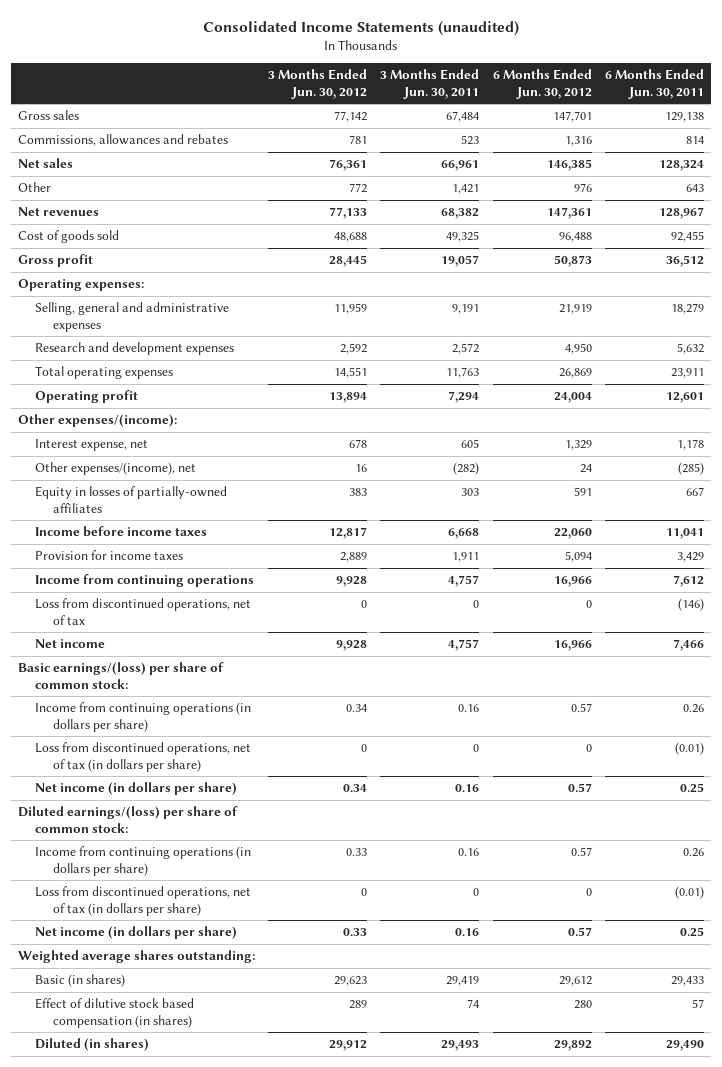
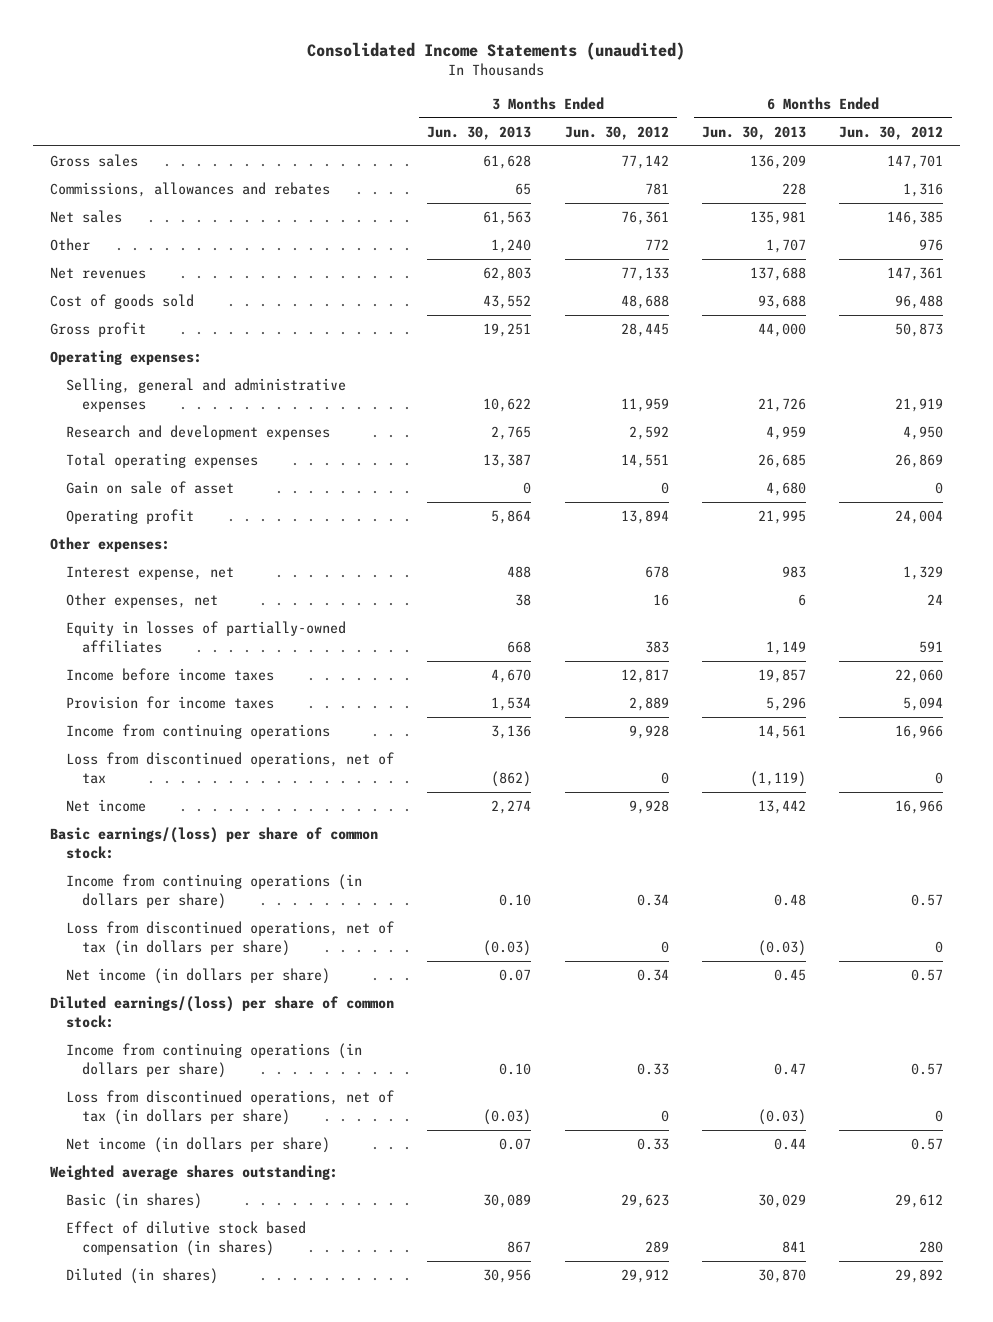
[380,68,480,99] 3 Months Ended Jun. 30, 2011 -> none
[605,68,705,99] 6 Months Ended Jun. 30, 2011 -> none
none -> [427,125,532,140] Jun. 30, 2013
none -> [701,125,806,140] Jun. 30, 2013
none -> [66,481,235,495] Gain on sale of asset
[17,414,177,428] Other expenses/(income): -> [49,537,170,553] Other expenses:
[35,462,197,476] Other expenses/(income), net -> [66,593,219,609] Other expenses, net

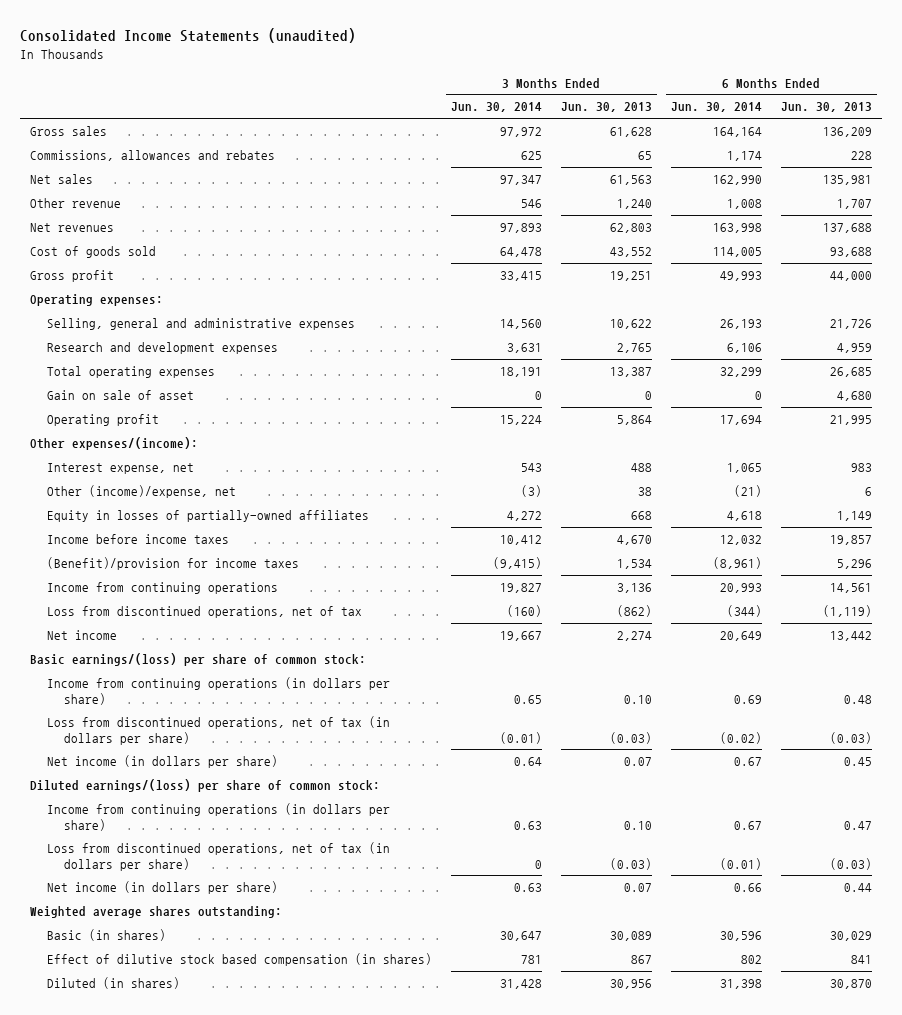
[564,125,669,140] Jun. 30, 2012 -> none
[839,125,944,140] Jun. 30, 2012 -> none
none -> [450,102,542,113] Jun. 30, 2014
none -> [670,102,762,113] Jun. 30, 2014
[49,238,90,252] Other -> [29,198,121,209] Other revenue
[49,537,170,553] Other expenses: -> [29,437,198,451] Other expenses/(income):
[66,593,219,609] Other expenses, net -> [46,485,236,499] Other (income)/expense, net
[66,696,275,710] Provision for income taxes -> [46,557,299,571] (Benefit)/provision for income taxes

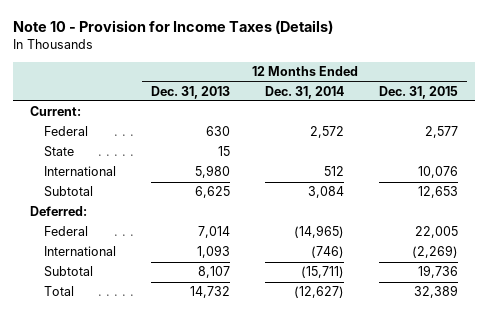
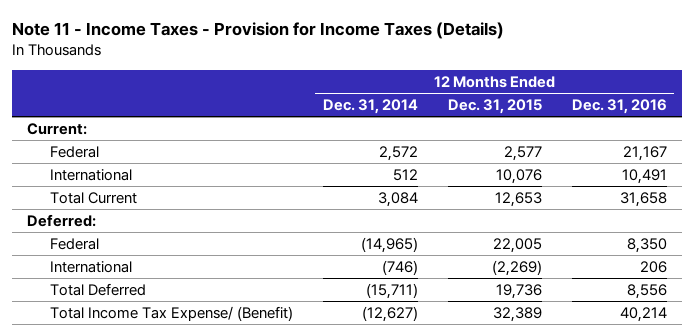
[12,20,333,35] Note 10 - Provision for Income Taxes (Details) -> [12,22,505,40] Note 11 - Income Taxes - Provision for Income Taxes (Details)
[151,85,231,99] Dec. 31, 2013 -> none
none -> [571,98,667,114] Dec. 31, 2016
[44,146,75,158] State -> none
[44,186,94,198] Subtotal -> [49,191,137,204] Total Current
[44,266,94,278] Subtotal -> [49,282,146,296] Total Deferred
[44,286,75,297] Total -> [49,305,293,321] Total Income Tax Expense/ (Benefit)

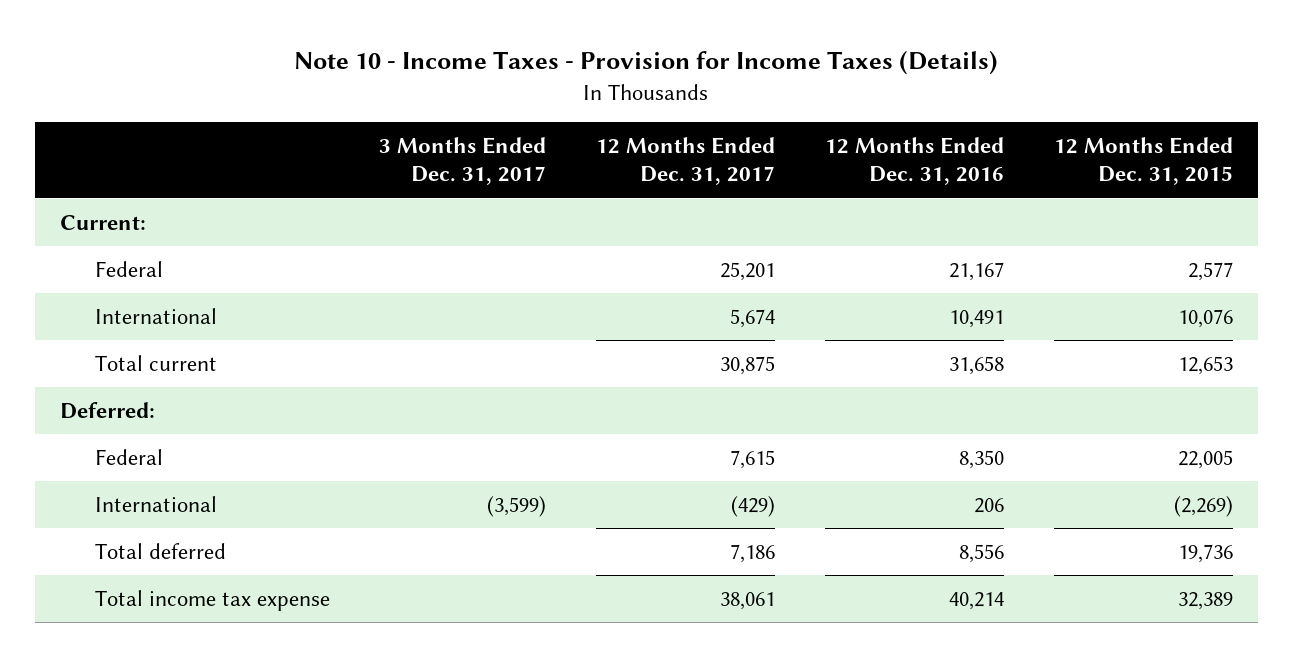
[12,22,505,40] Note 11 - Income Taxes - Provision for Income Taxes (Details) -> [294,50,999,76] Note 10 - Income Taxes - Provision for Income Taxes (Details)
[322,98,418,114] Dec. 31, 2014 -> none
none -> [379,136,547,186] 3 Months Ended Dec. 31, 2017
none -> [596,136,776,186] 12 Months Ended Dec. 31, 2017
[49,191,137,204] Total Current -> [94,354,217,371] Total current
[49,282,146,296] Total Deferred -> [94,542,226,559] Total deferred
[49,305,293,321] Total Income Tax Expense/ (Benefit) -> [94,589,330,611] Total income tax expense

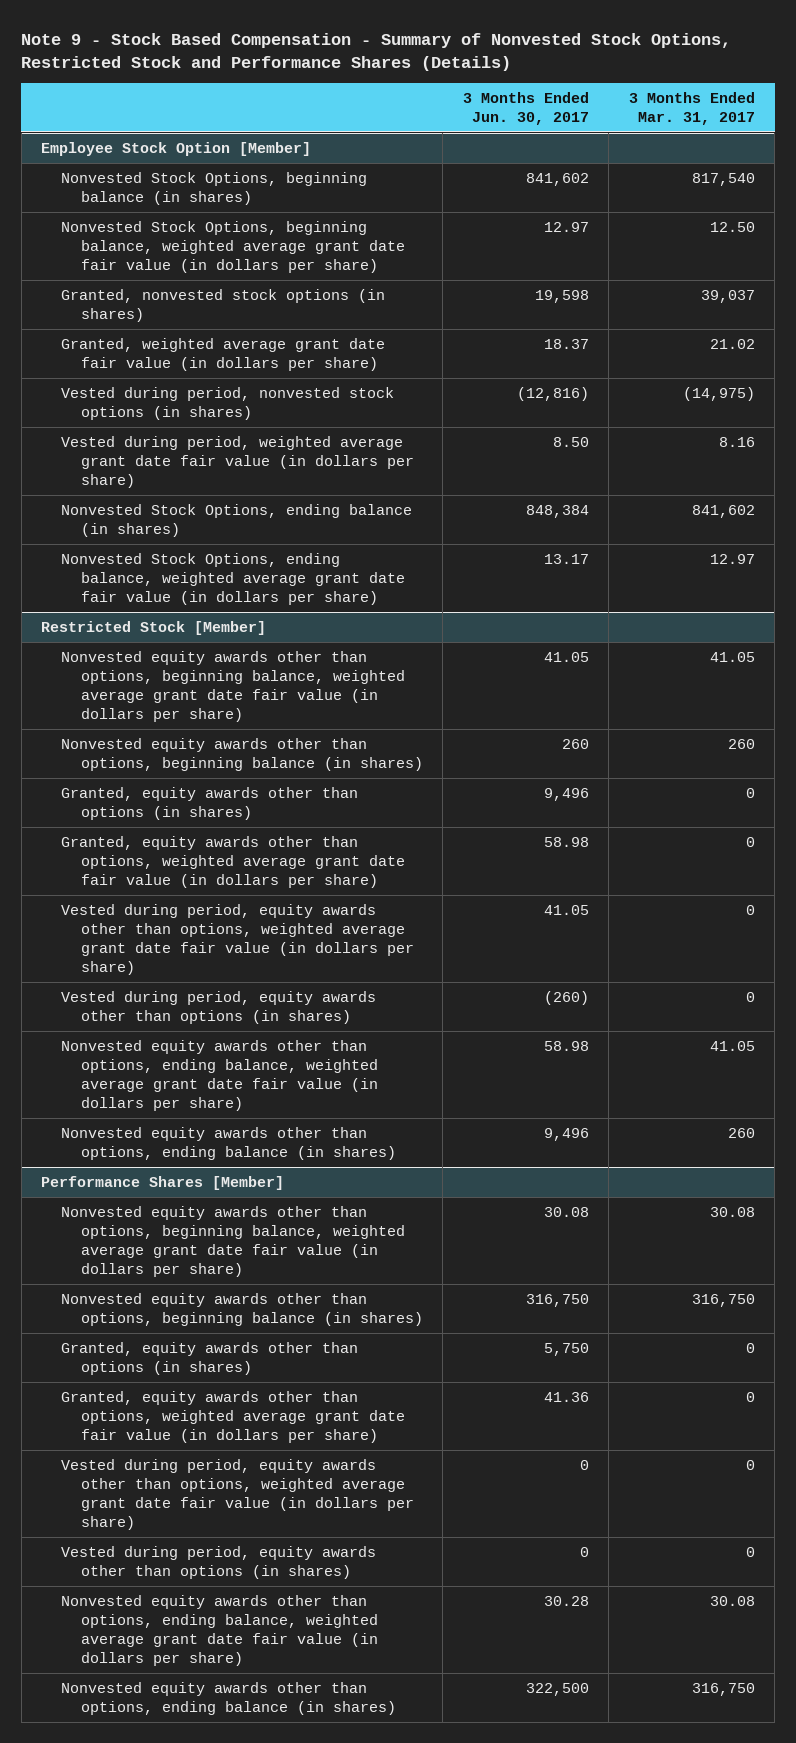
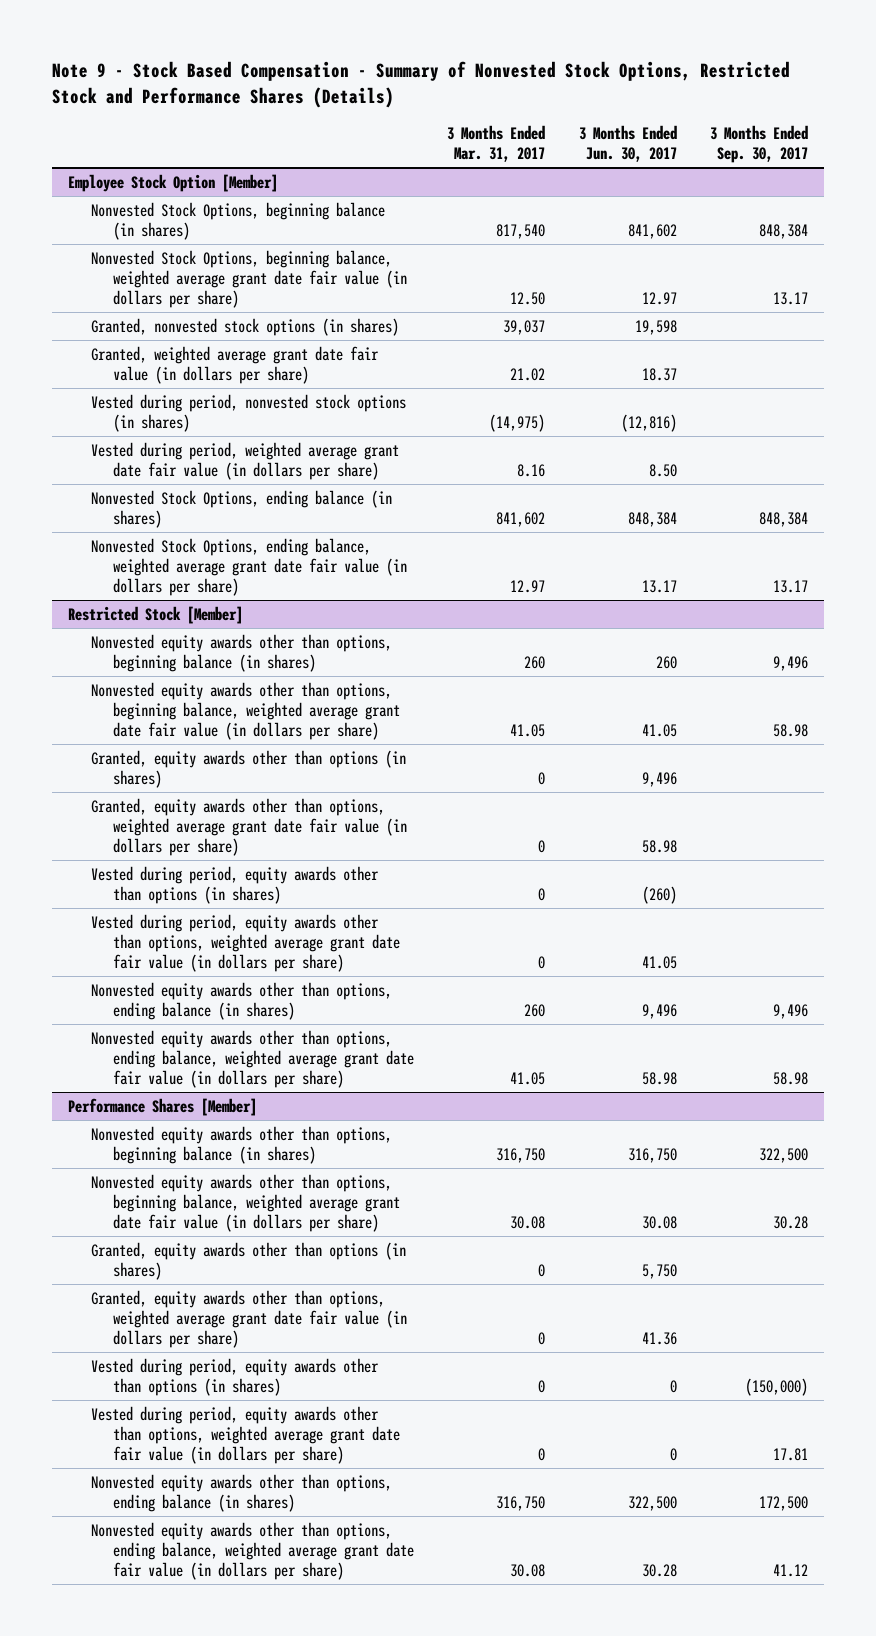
none -> [709,125,808,164] 3 Months Ended Sep. 30, 2017
[61,650,405,722] Nonvested equity awards other than options, beginning balance, weighted average grant date fair value (in dollars per share) -> [90,681,401,740] Nonvested equity awards other than options, beginning balance, weighted average grant date fair value (in dollars per share)
[61,903,414,975] Vested during period, equity awards other than options, weighted average grant date fair value (in dollars per share) -> [90,913,401,972] Vested during period, equity awards other than options, weighted average grant date fair value (in dollars per share)
[61,1039,378,1111] Nonvested equity awards other than options, ending balance, weighted average grant date fair value (in dollars per share) -> [90,1029,415,1088] Nonvested equity awards other than options, ending balance, weighted average grant date fair value (in dollars per share)
[61,1205,405,1277] Nonvested equity awards other than options, beginning balance, weighted average grant date fair value (in dollars per share) -> [90,1173,401,1232] Nonvested equity awards other than options, beginning balance, weighted average grant date fair value (in dollars per share)
[61,1458,414,1530] Vested during period, equity awards other than options, weighted average grant date fair value (in dollars per share) -> [90,1405,401,1464] Vested during period, equity awards other than options, weighted average grant date fair value (in dollars per share)
[61,1594,378,1666] Nonvested equity awards other than options, ending balance, weighted average grant date fair value (in dollars per share) -> [90,1521,415,1580] Nonvested equity awards other than options, ending balance, weighted average grant date fair value (in dollars per share)

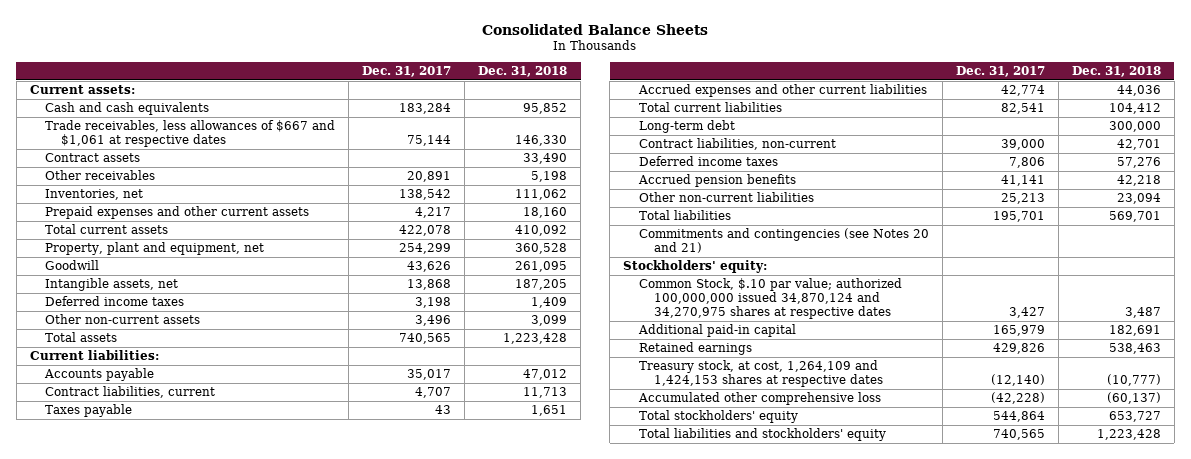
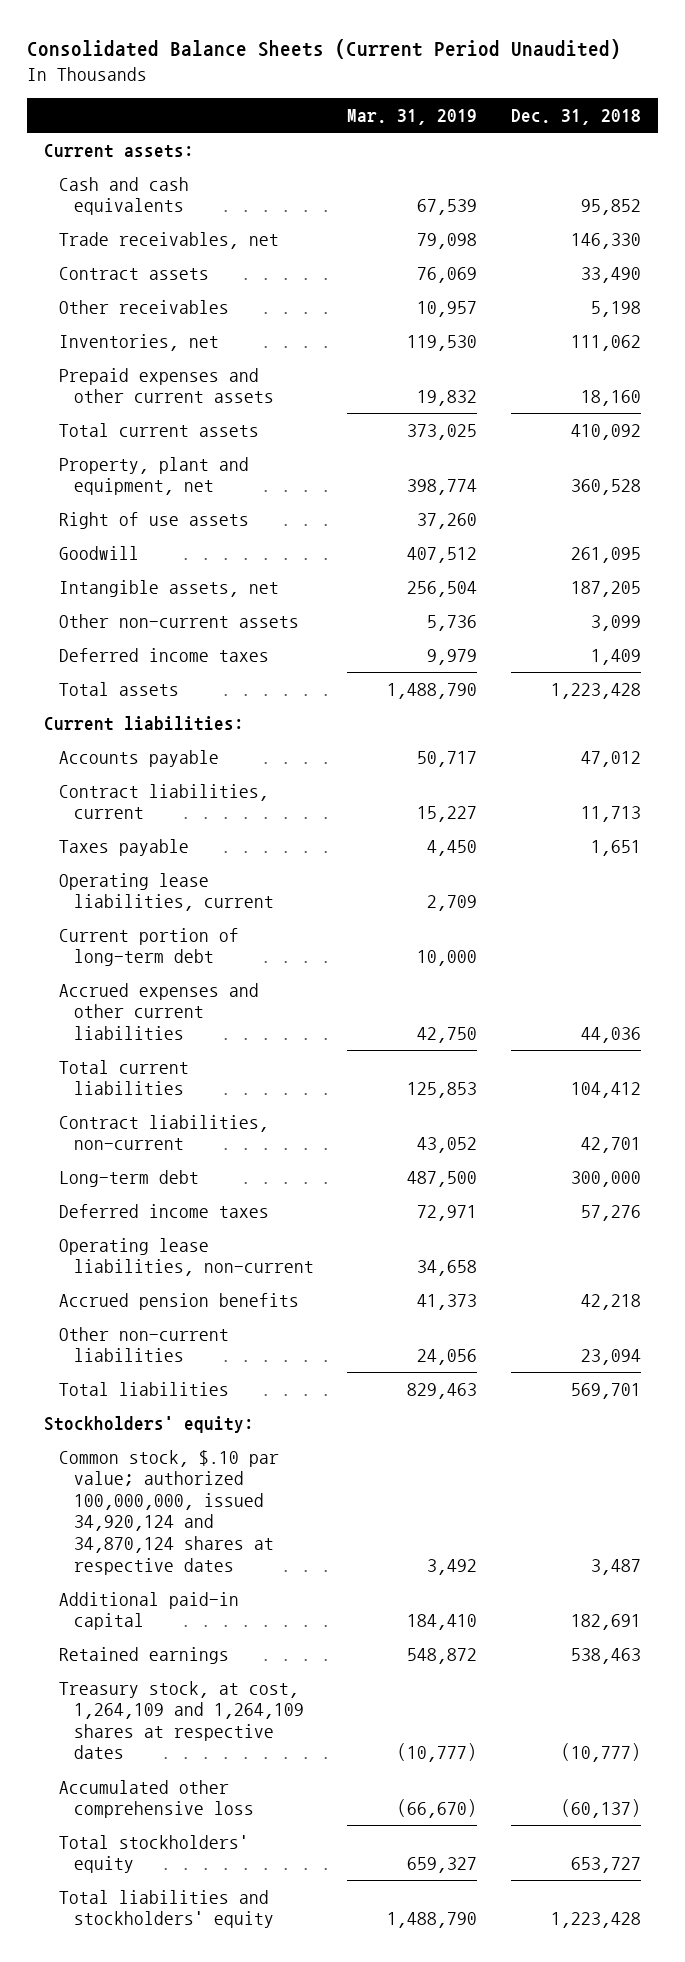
[482,23,709,35] Consolidated Balance Sheets -> [26,39,621,60] Consolidated Balance Sheets (Current Period Unaudited)
[362,66,452,78] Dec. 31, 2017 -> none
none -> [347,109,478,126] Mar. 31, 2019
[45,120,336,148] Trade receivables, less allowances of $667 and $1,061 at respective dates -> [58,231,279,249] Trade receivables, net
none -> [58,511,249,529] Right of use assets
[45,296,185,307] Deferred income taxes -> [58,647,269,662] Deferred income taxes
none -> [58,872,274,912] Operating lease liabilities, current
none -> [58,927,239,967] Current portion of long-term debt
[638,120,735,134] Long-term debt -> [58,1169,199,1187] Long-term debt
none -> [58,1237,314,1277] Operating lease liabilities, non-current
[638,228,929,254] Commitments and contingencies (see Notes 20 and 21) -> none
[638,278,902,320] Common Stock, $.10 par value; authorized 100,000,000 issued 34,870,124 and 34,270,975 shares at respective dates -> [58,1449,279,1575] Common stock, $.10 par value; authorized 100,000,000, issued 34,920,124 and 34,870,124 shares at respective dates
[638,360,884,388] Treasury stock, at cost, 1,264,109 and 1,424,153 shares at respective dates -> [58,1680,304,1760] Treasury stock, at cost, 1,264,109 and 1,264,109 shares at respective dates

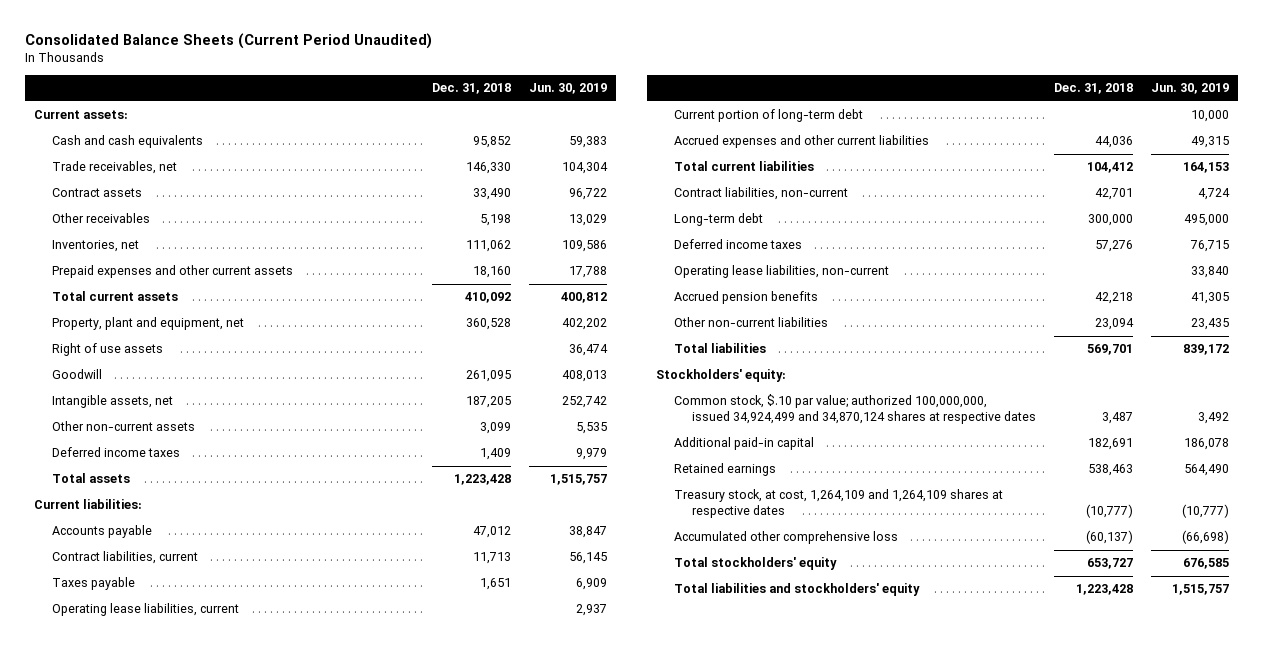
[347,109,478,126] Mar. 31, 2019 -> none
none -> [528,83,607,95] Jun. 30, 2019
[58,1449,279,1575] Common stock, $.10 par value; authorized 100,000,000, issued 34,920,124 and 34,870,124 shares at respective dates -> [674,394,1037,425] Common stock, $.10 par value; authorized 100,000,000, issued 34,924,499 and 34,870,124 shares at respective dates

